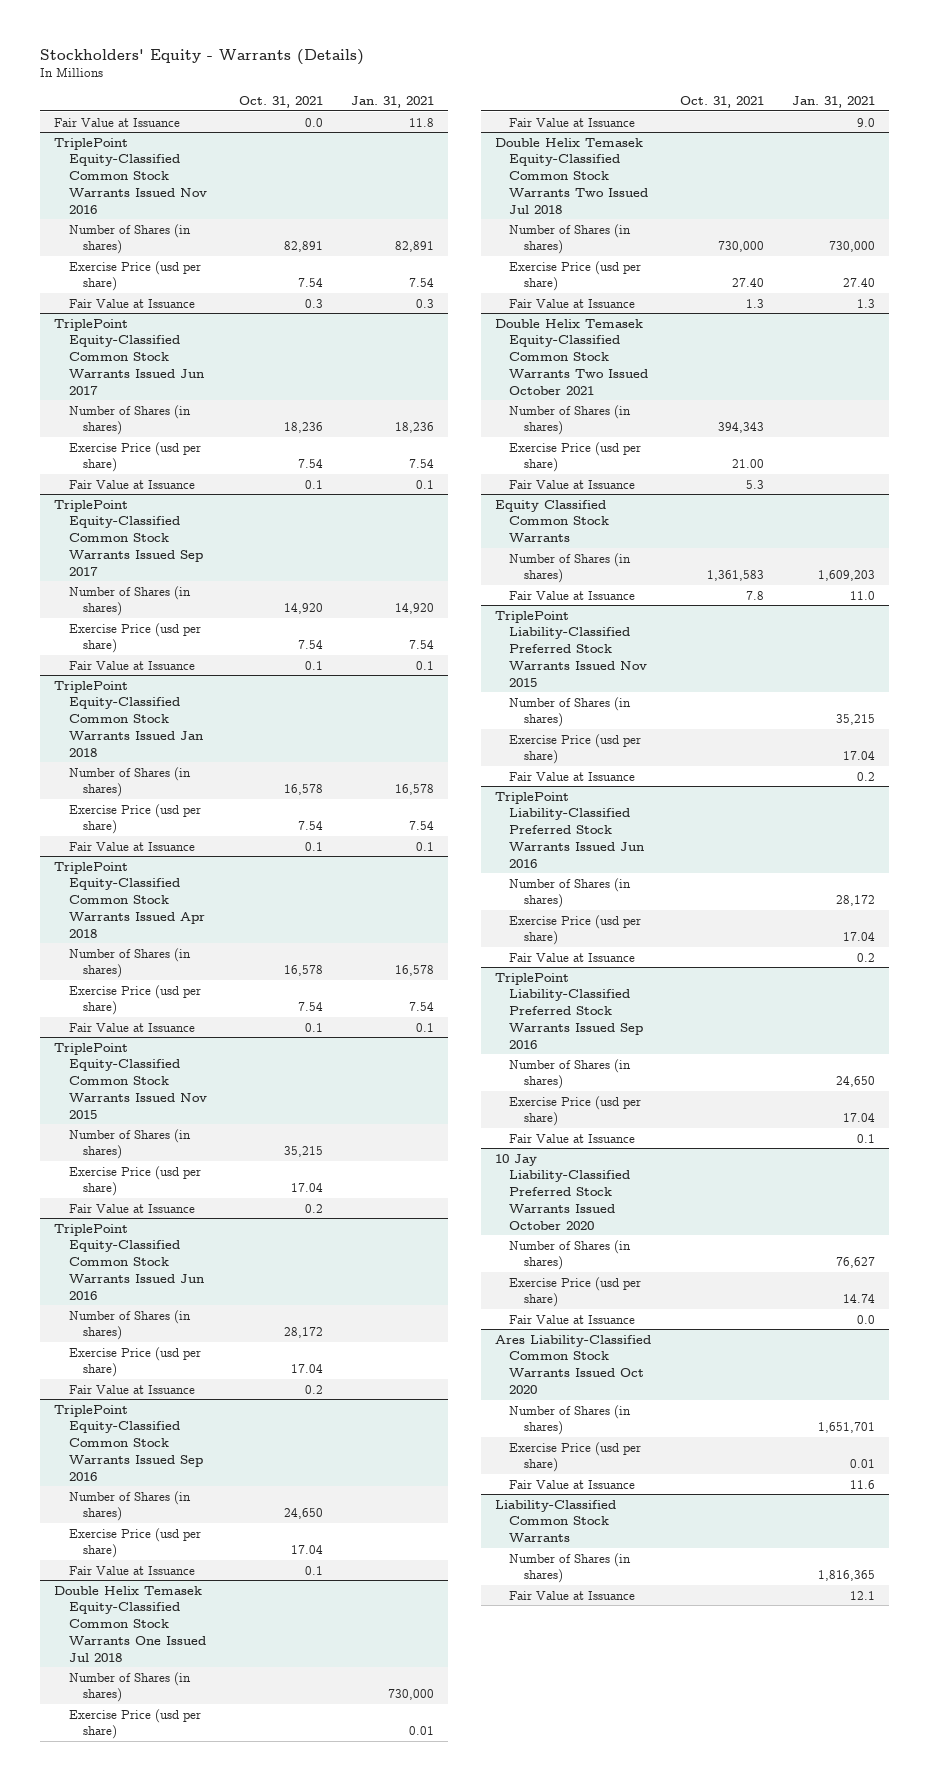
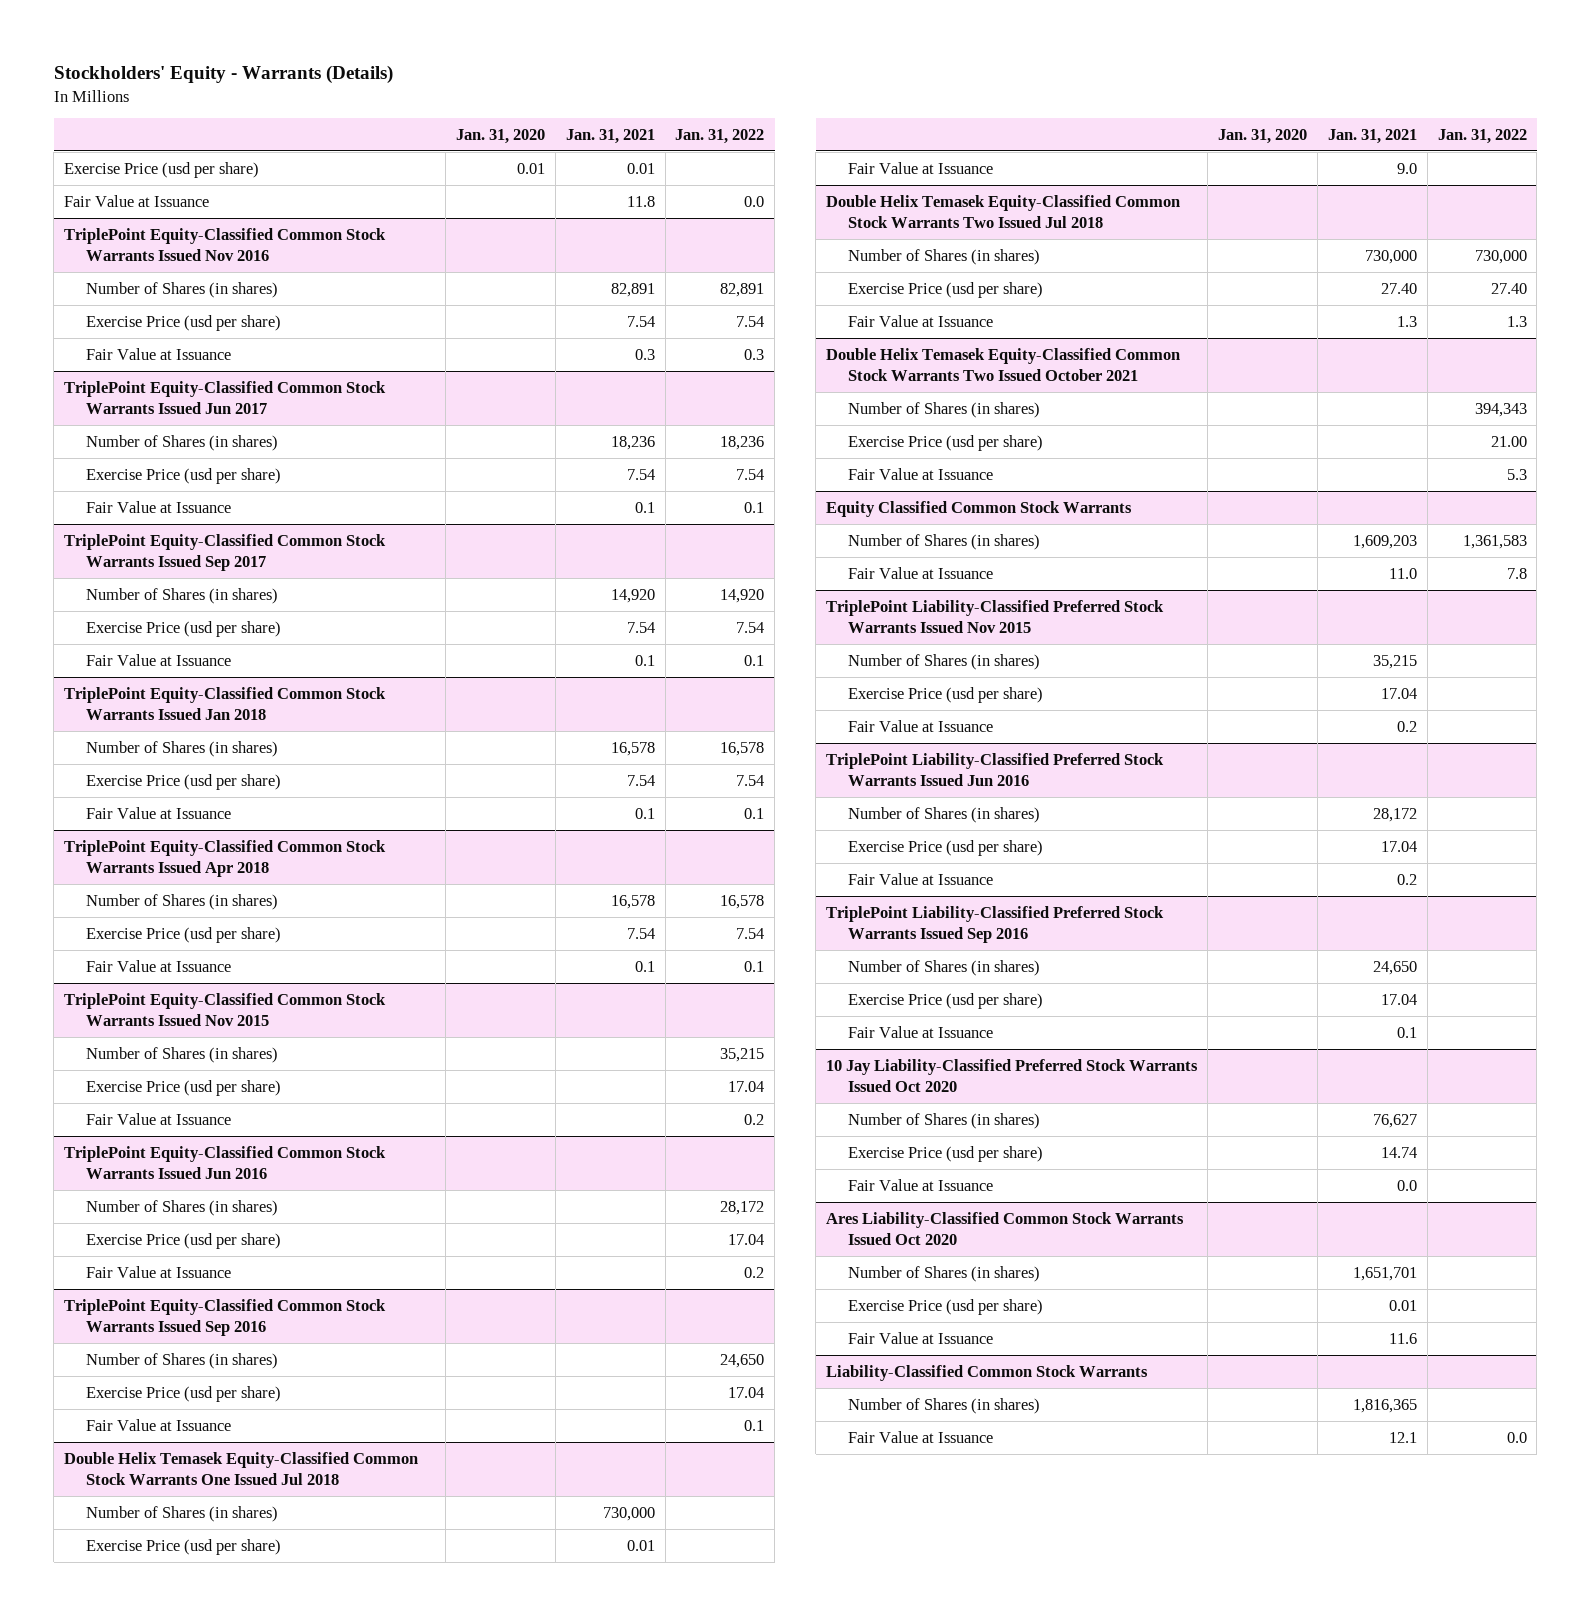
[238,96,323,109] Oct. 31, 2021 -> none
none -> [455,128,545,144] Jan. 31, 2020
none -> [675,128,765,144] Jan. 31, 2022
none -> [64,161,260,178] Exercise Price (usd per share)
[494,1153,631,1230] 10 Jay Liability-Classified Preferred Stock Warrants Issued October 2020 -> [826,1058,1199,1092] 10 Jay Liability-Classified Preferred Stock Warrants Issued Oct 2020

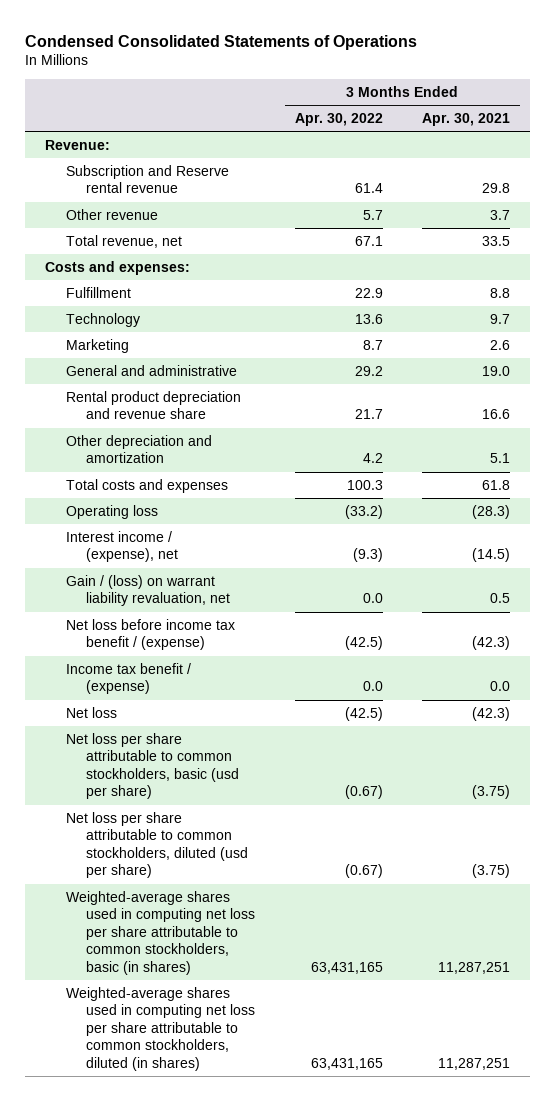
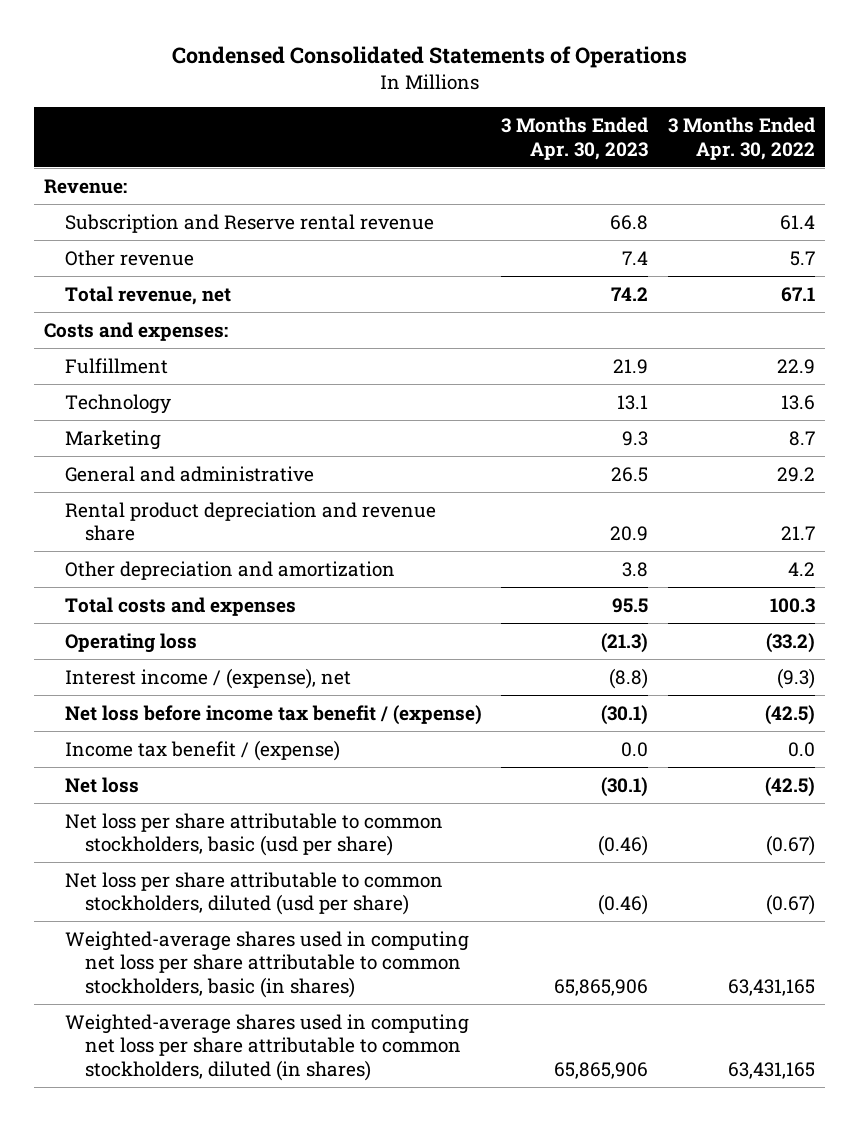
[422,113,511,127] Apr. 30, 2021 -> none
none -> [501,117,649,160] 3 Months Ended Apr. 30, 2023
[65,574,231,607] Gain / (loss) on warrant liability revaluation, net -> none

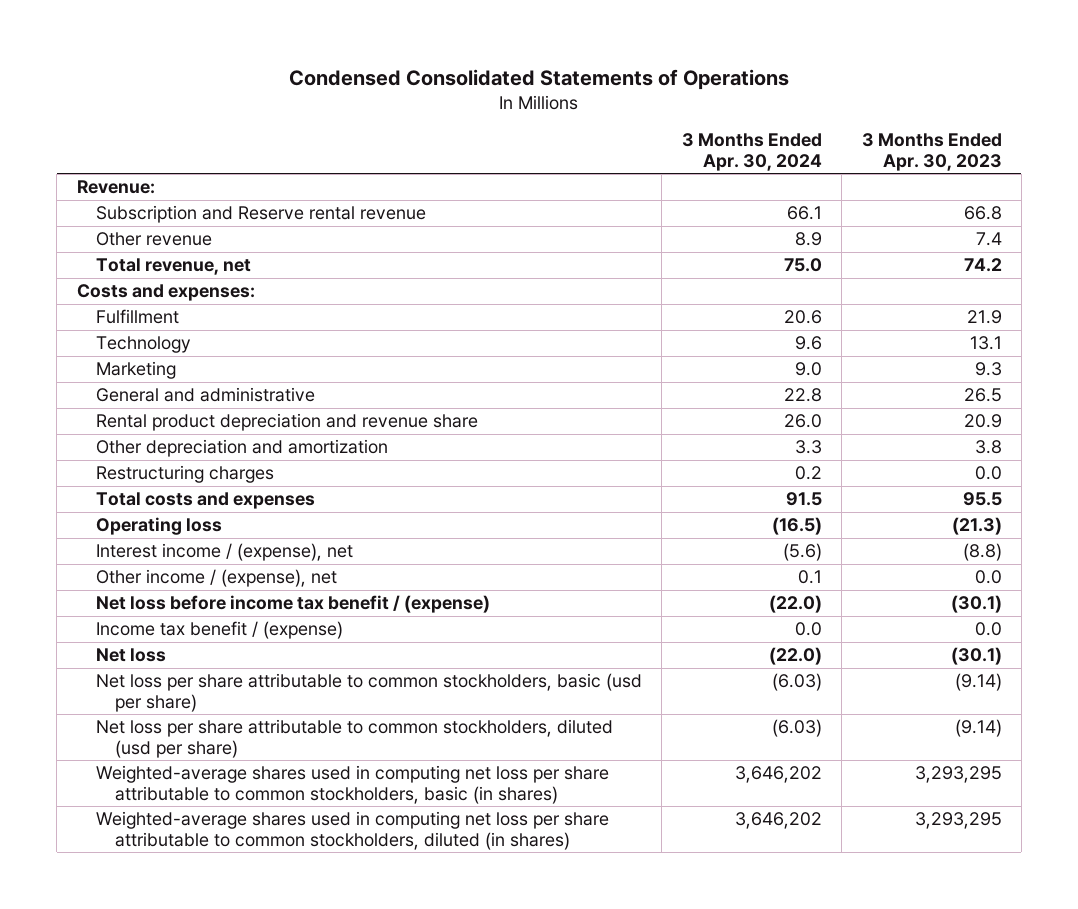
[668,117,816,160] 3 Months Ended Apr. 30, 2022 -> none
none -> [681,132,822,171] 3 Months Ended Apr. 30, 2024
none -> [95,465,274,484] Restructuring charges
none -> [95,569,337,588] Other income / (expense), net
[598,835,649,857] (0.46) -> [954,673,1002,692] (9.14)
[598,894,649,916] (0.46) -> [954,719,1002,738] (9.14)
[554,978,649,996] 65,865,906 -> [914,766,1002,784] 3,293,295
[554,1061,649,1079] 65,865,906 -> [914,812,1002,830] 3,293,295

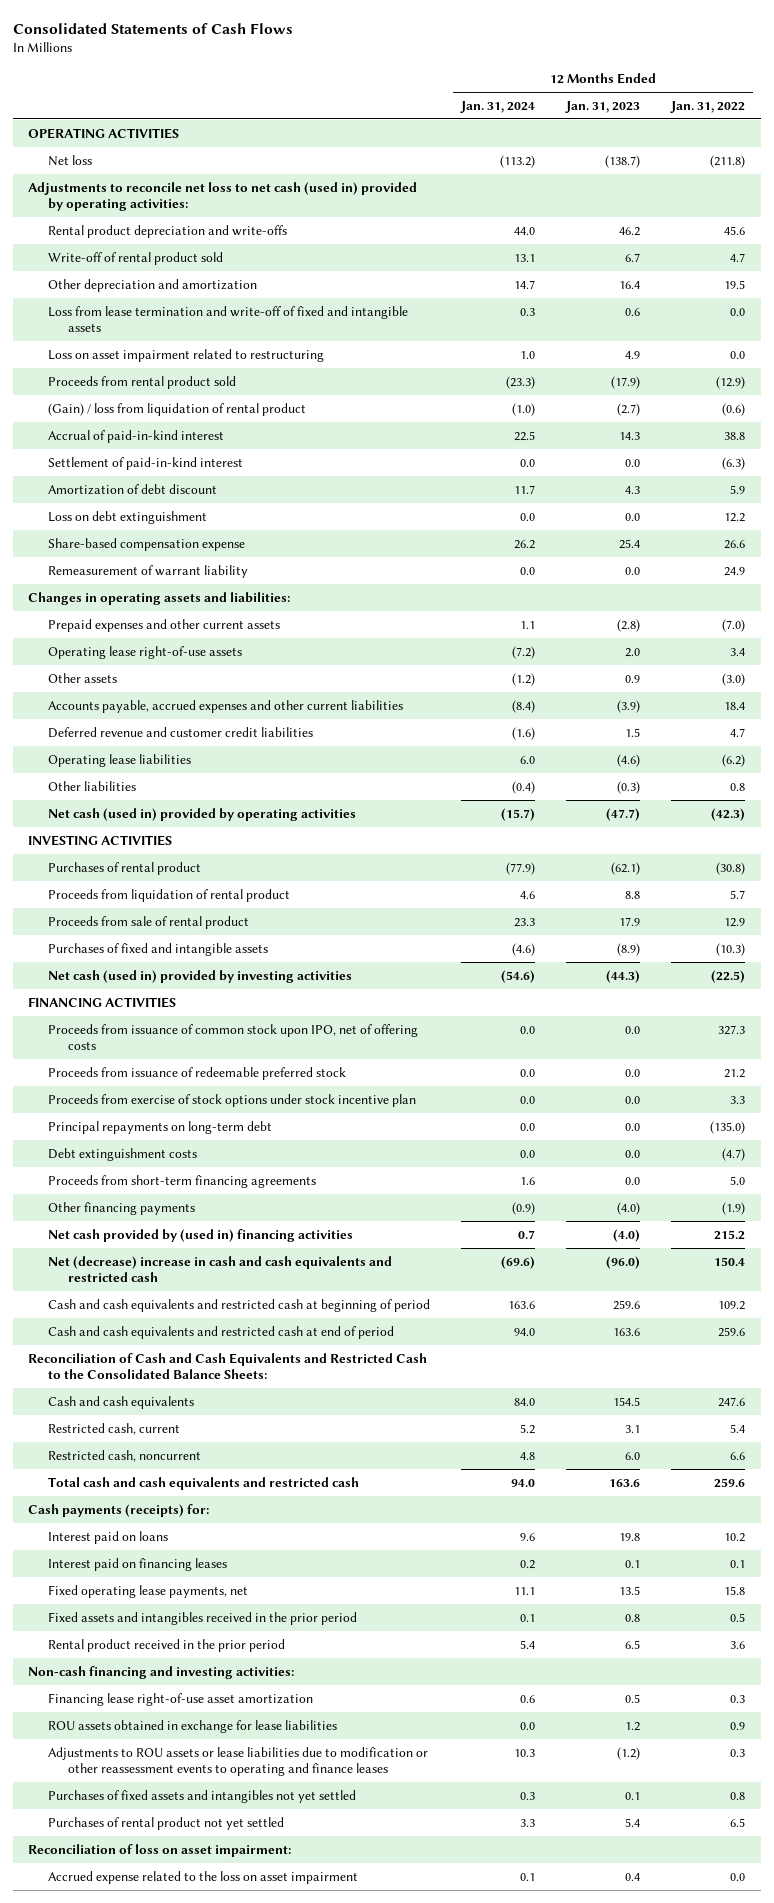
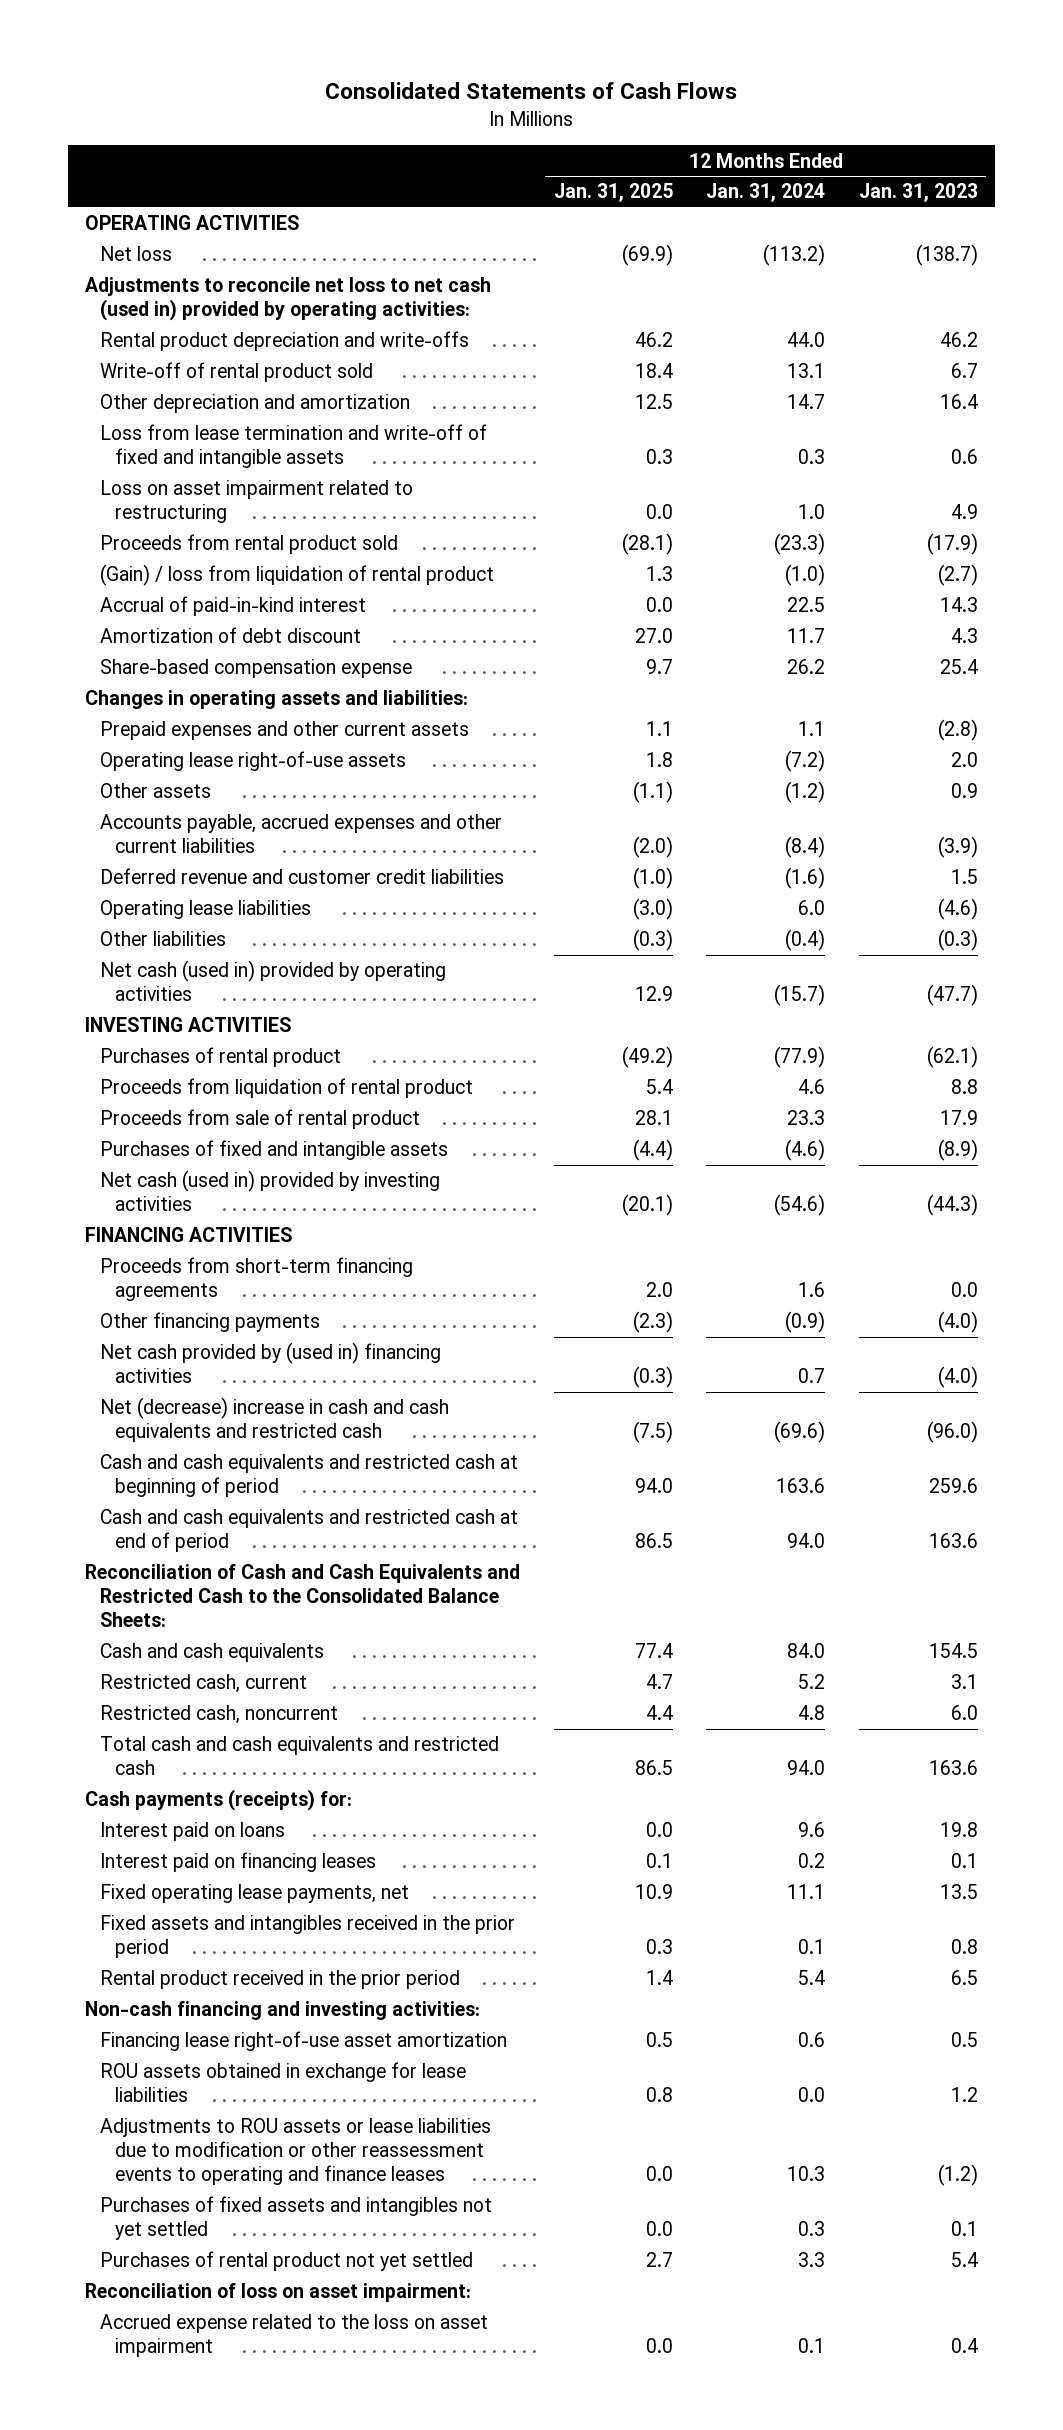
[670,100,746,113] Jan. 31, 2022 -> none
none -> [553,183,673,203] Jan. 31, 2025
[48,456,244,470] Settlement of paid-in-kind interest -> none
[48,510,208,524] Loss on debt extinguishment -> none
[48,564,249,578] Remeasurement of warrant liability -> none
[48,1023,419,1051] Proceeds from issuance of common stock upon IPO, net of offering costs -> none
[48,1066,347,1080] Proceeds from issuance of redeemable preferred stock -> none
[48,1093,417,1107] Proceeds from exercise of stock options under stock incentive plan -> none
[48,1120,273,1134] Principal repayments on long-term debt -> none
[48,1147,198,1161] Debt extinguishment costs -> none

